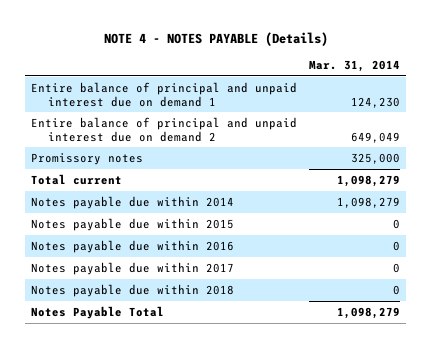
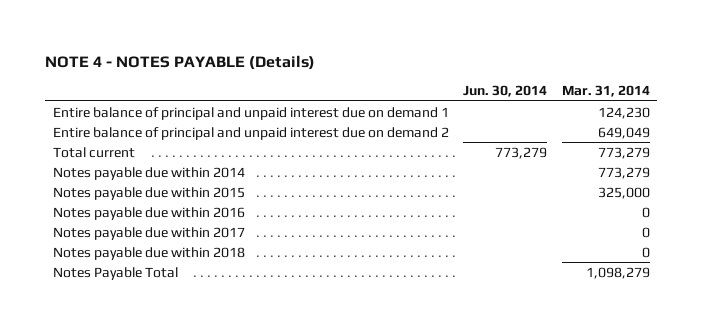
none -> [463,85,548,98] Jun. 30, 2014
[31,152,144,165] Promissory notes -> none
[337,174,401,187] 1,098,279 -> [597,146,650,159] 773,279
[337,196,401,208] 1,098,279 -> [597,166,650,179] 773,279
[393,218,401,229] 0 -> [597,186,650,199] 325,000

